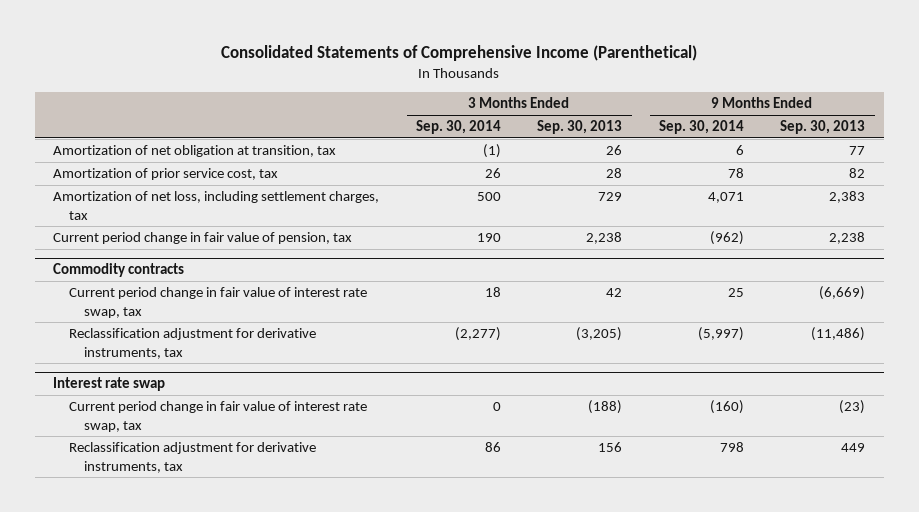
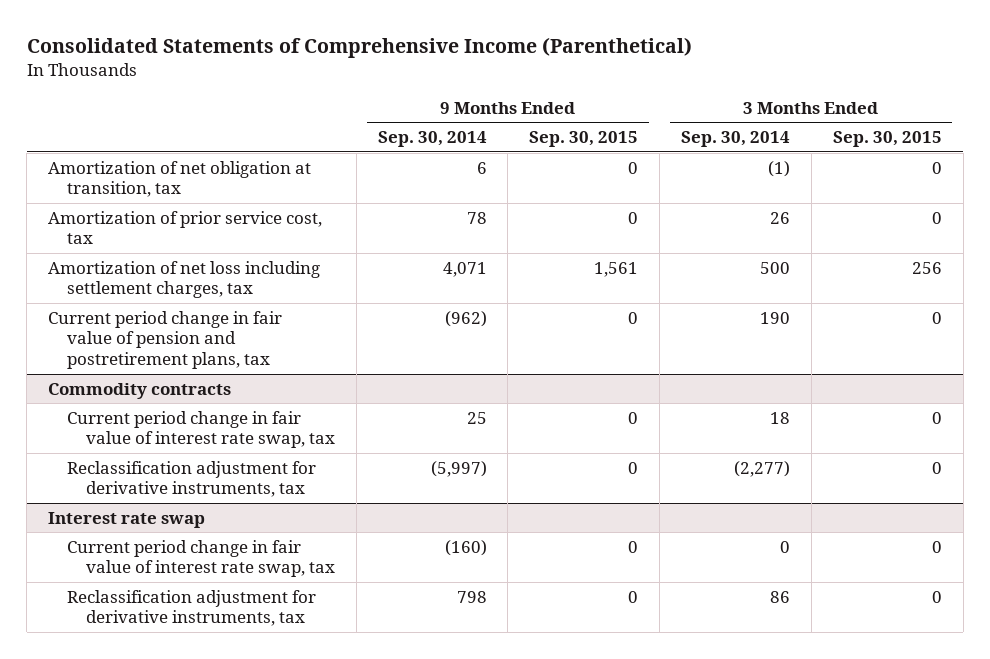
[537,120,623,135] Sep. 30, 2013 -> none
[780,120,866,135] Sep. 30, 2013 -> none
none -> [529,130,639,147] Sep. 30, 2015
none -> [832,130,942,147] Sep. 30, 2015
[53,191,380,220] Amortization of net loss, including settlement charges, tax -> [47,260,320,299] Amortization of net loss including settlement charges, tax
[53,232,353,245] Current period change in fair value of pension, tax -> [47,310,282,369] Current period change in fair value of pension and postretirement plans, tax

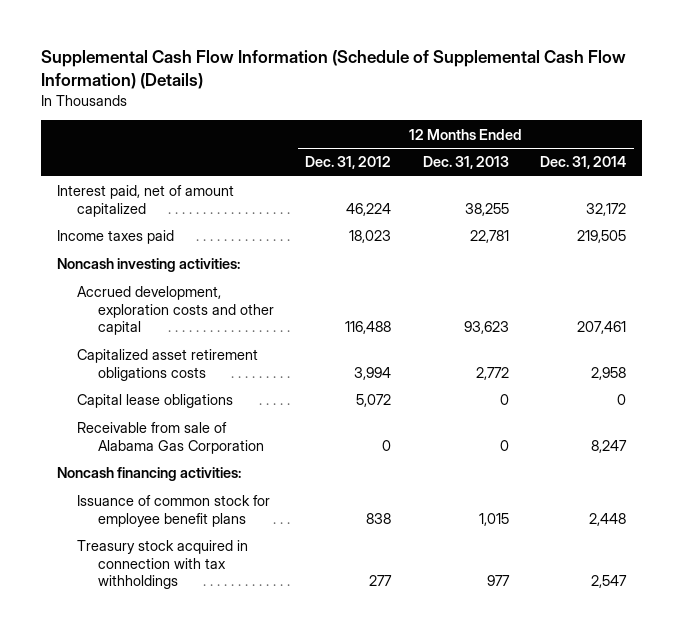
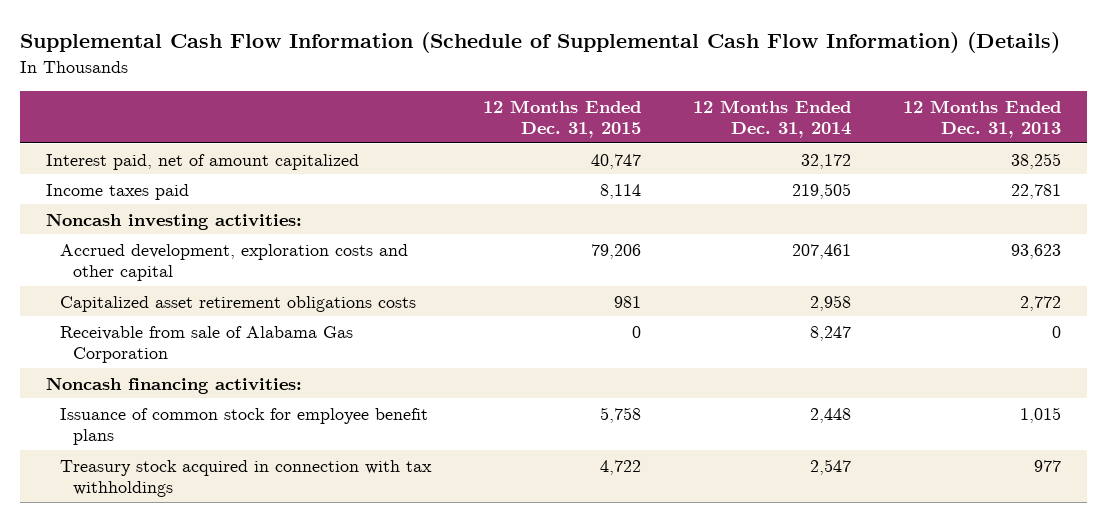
[305,156,392,170] Dec. 31, 2012 -> none
none -> [482,99,641,138] 12 Months Ended Dec. 31, 2015
[77,394,234,409] Capital lease obligations -> none

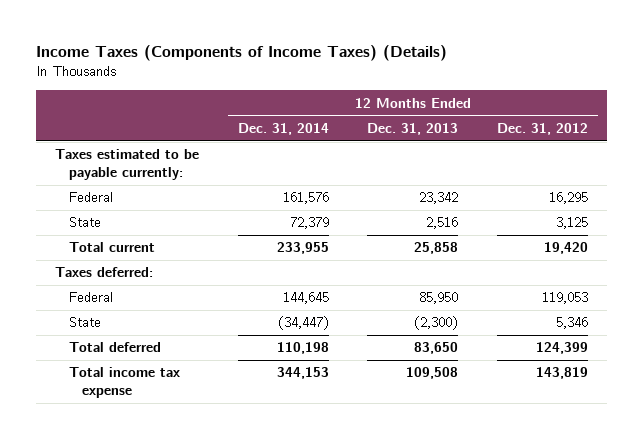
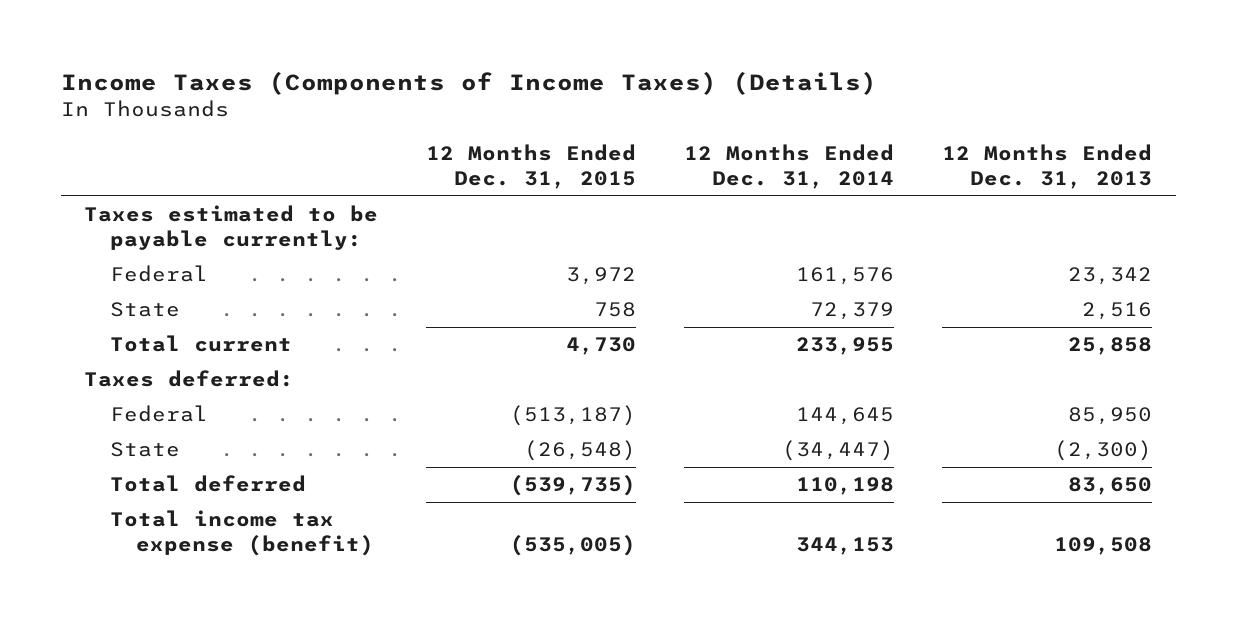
[496,123,588,136] Dec. 31, 2012 -> none
none -> [426,144,637,189] 12 Months Ended Dec. 31, 2015
[68,367,180,398] Total income tax expense -> [110,510,374,557] Total income tax expense (benefit)

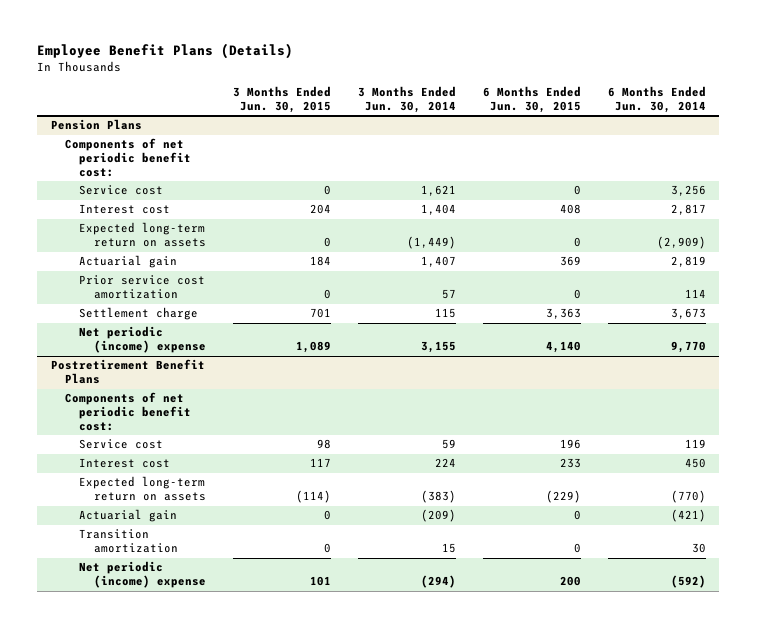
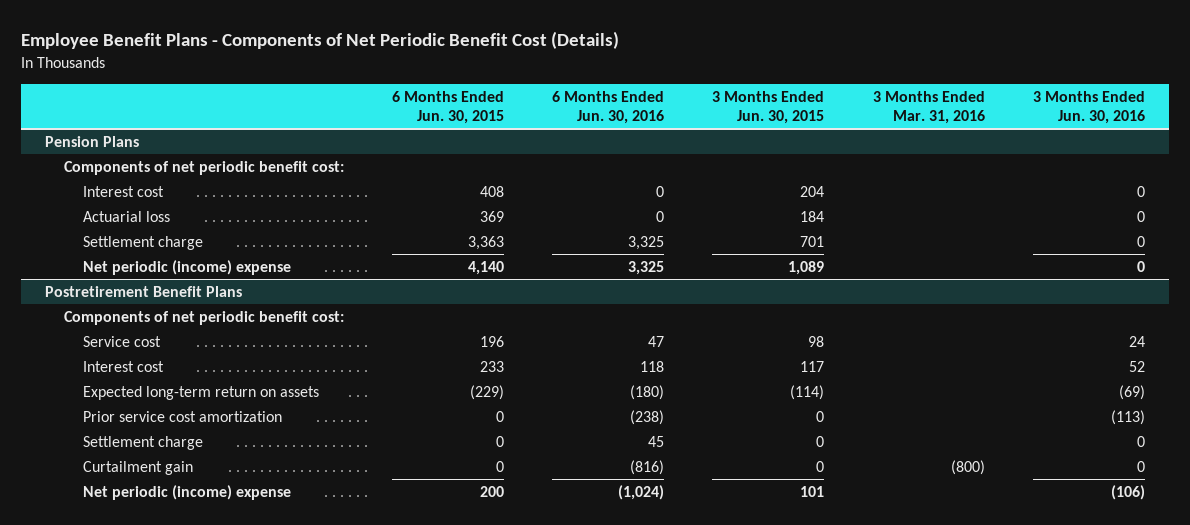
[37,43,294,60] Employee Benefit Plans (Details) -> [21,31,620,50] Employee Benefit Plans - Components of Net Periodic Benefit Cost (Details)
[357,86,456,114] 3 Months Ended Jun. 30, 2014 -> none
[607,86,706,114] 6 Months Ended Jun. 30, 2014 -> none
none -> [552,91,665,124] 6 Months Ended Jun. 30, 2016
none -> [872,91,985,124] 3 Months Ended Mar. 31, 2016
none -> [1032,91,1145,124] 3 Months Ended Jun. 30, 2016
[79,185,164,196] Service cost -> none
[79,222,206,248] Expected long-term return on assets -> none
[79,275,206,300] Prior service cost amortization -> none
[79,255,178,269] Actuarial gain -> [82,210,170,222] Actuarial loss
[79,509,178,523] Actuarial gain -> none
[79,529,178,554] Transition amortization -> none
none -> [82,410,282,422] Prior service cost amortization
none -> [82,435,203,450] Settlement charge
none -> [82,460,193,475] Curtailment gain

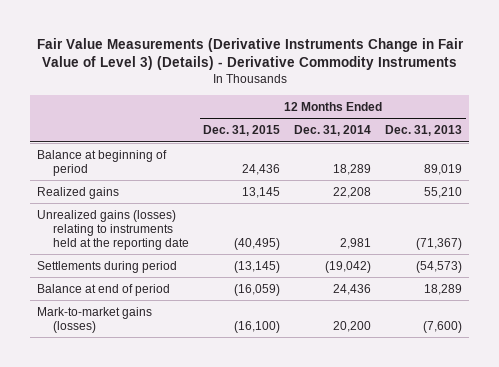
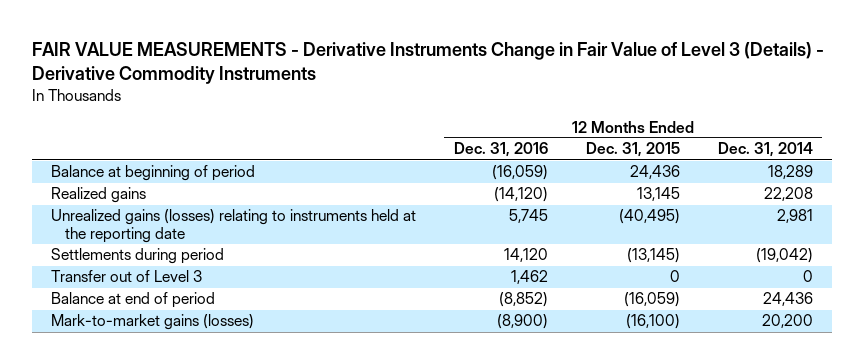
[36,37,464,71] Fair Value Measurements (Derivative Instruments Change in Fair Value of Level 3) (Details) - Derivative Commodity Instruments -> [31,41,824,84] FAIR VALUE MEASUREMENTS - Derivative Instruments Change in Fair Value of Level 3 (Details) - Derivative Commodity Instruments
[385,125,463,137] Dec. 31, 2013 -> none
none -> [453,142,548,158] Dec. 31, 2016
none -> [50,270,202,283] Transfer out of Level 3

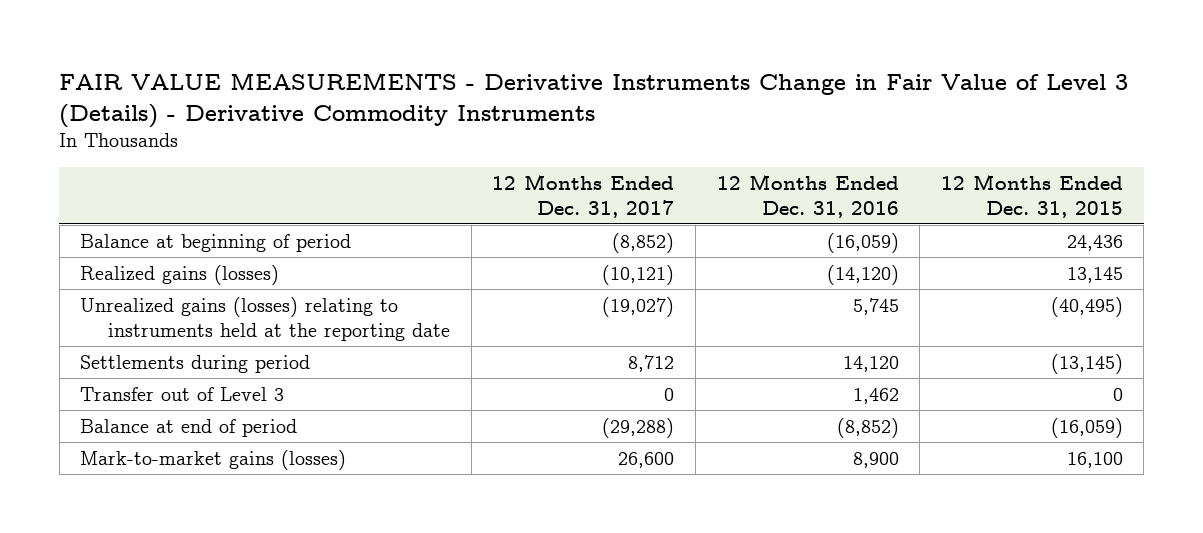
[717,142,813,158] Dec. 31, 2014 -> none
none -> [492,173,675,218] 12 Months Ended Dec. 31, 2017
[50,187,146,204] Realized gains -> [80,264,280,285] Realized gains (losses)
[496,314,548,330] (8,900) -> [852,451,899,468] 8,900
[625,314,680,330] (16,100) -> [1066,451,1123,468] 16,100

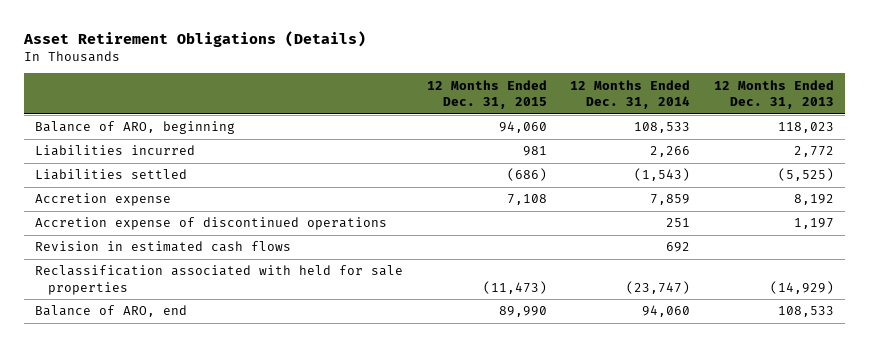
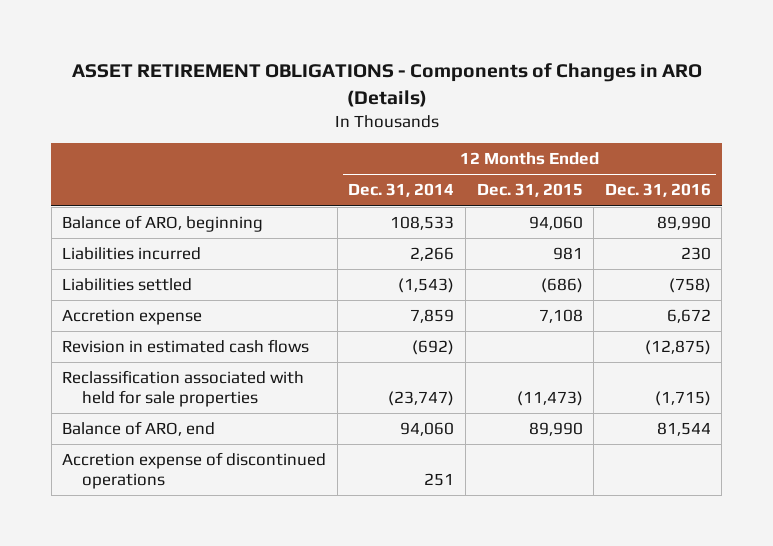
[22,30,366,47] Asset Retirement Obligations (Details) -> [71,63,702,107] ASSET RETIREMENT OBLIGATIONS - Components of Changes in ARO (Details)
[713,79,834,110] 12 Months Ended Dec. 31, 2013 -> none
none -> [604,183,711,198] Dec. 31, 2016
[666,242,691,253] 692 -> [412,340,455,356] (692)
[35,217,388,231] Accretion expense of discontinued operations -> [62,452,327,490] Accretion expense of discontinued operations

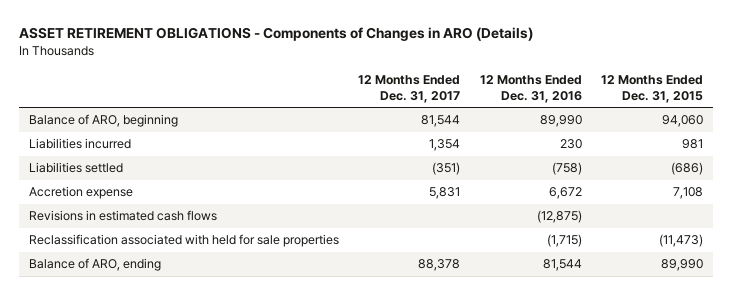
[348,183,455,198] Dec. 31, 2014 -> none
none -> [358,74,461,103] 12 Months Ended Dec. 31, 2017
[62,339,310,354] Revision in estimated cash flows -> [28,210,217,222] Revisions in estimated cash flows
[62,452,327,490] Accretion expense of discontinued operations -> none
[62,421,216,437] Balance of ARO, end -> [28,258,161,272] Balance of ARO, ending

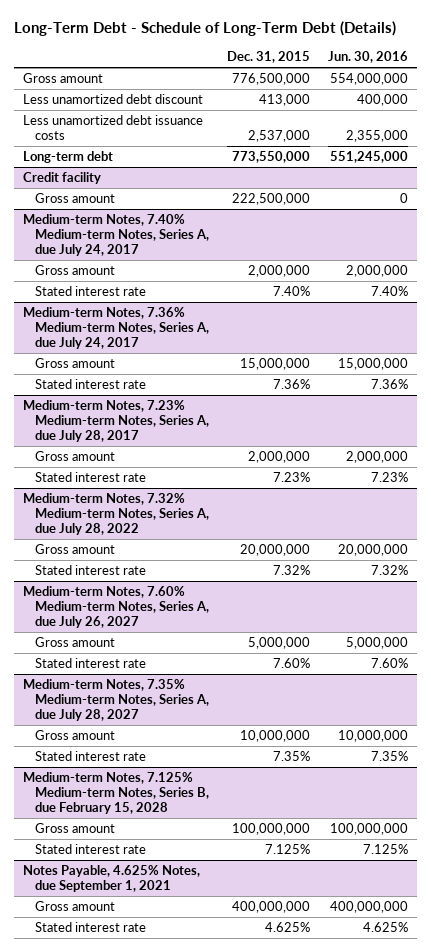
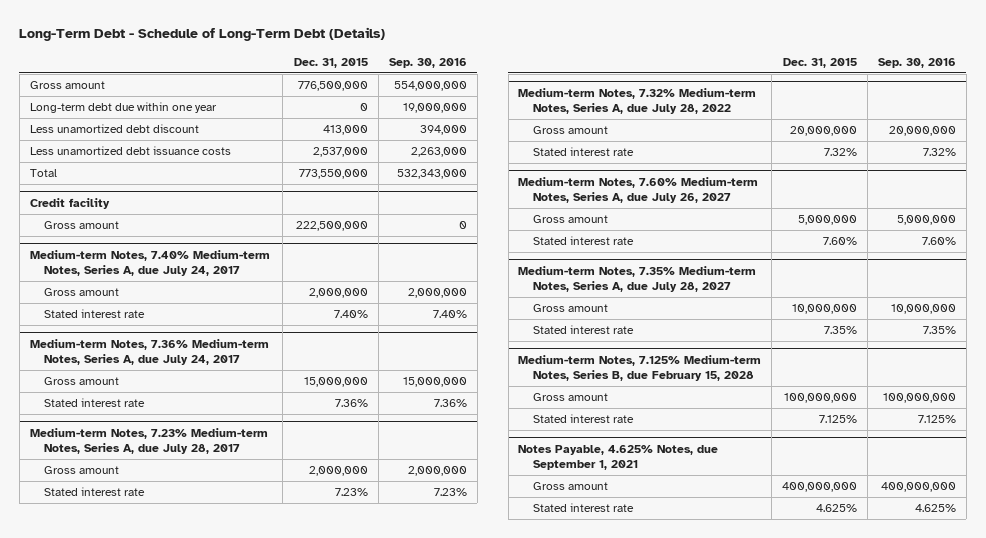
[327,51,408,64] Jun. 30, 2016 -> none
none -> [389,57,468,68] Sep. 30, 2016
none -> [29,102,217,114] Long-term debt due within one year
[22,151,113,164] Long-term debt -> [29,169,57,178] Total

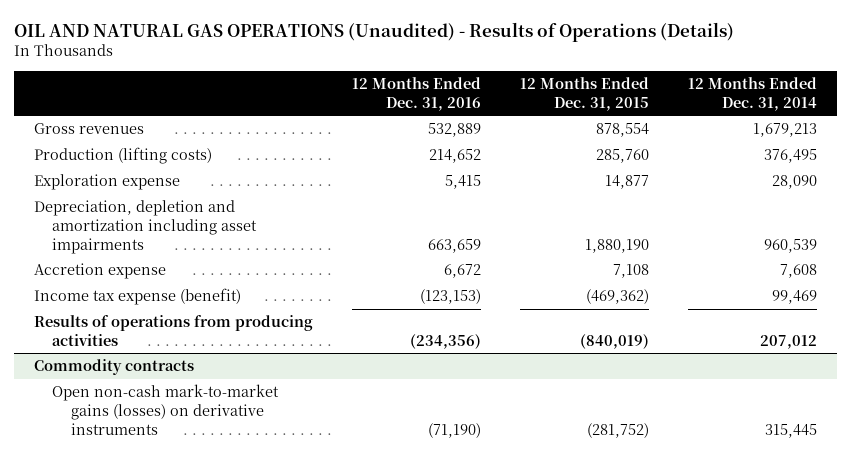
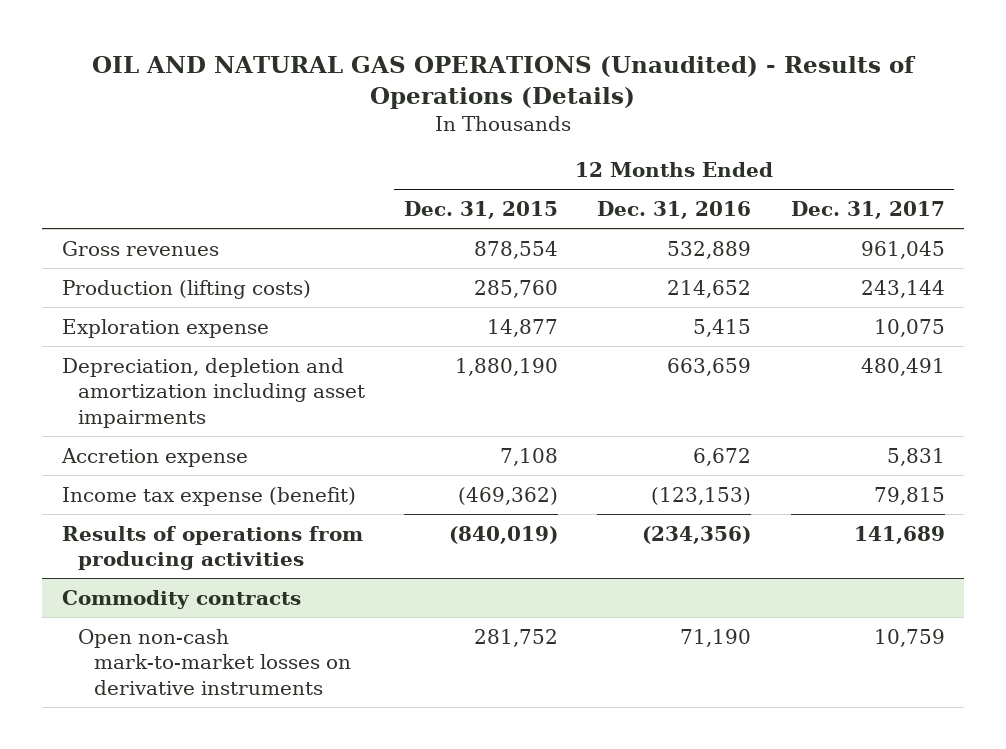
[687,77,817,111] 12 Months Ended Dec. 31, 2014 -> none
none -> [790,201,945,220] Dec. 31, 2017
[52,384,280,435] Open non-cash mark-to-market gains (losses) on derivative instruments -> [77,628,351,695] Open non-cash mark-to-market losses on derivative instruments
[427,422,481,438] (71,190) -> [680,628,752,647] 71,190
[586,422,649,438] (281,752) -> [473,628,558,647] 281,752

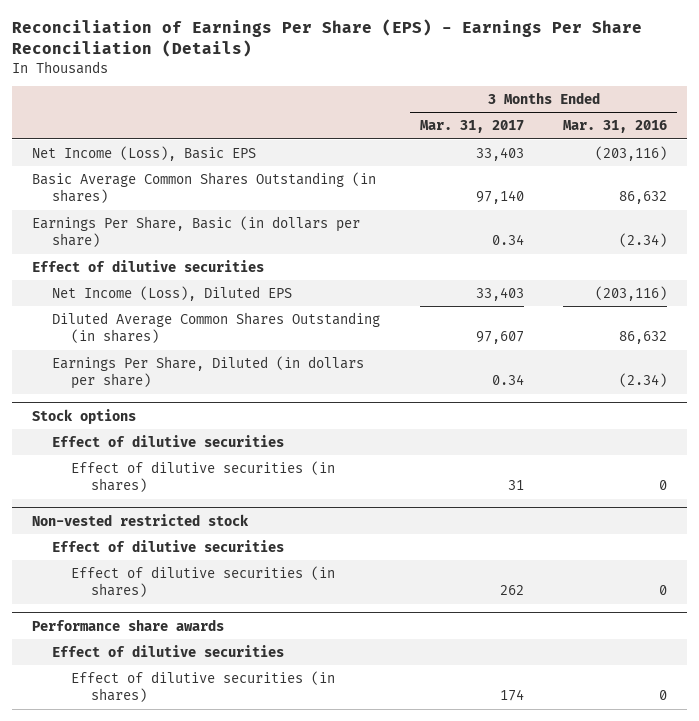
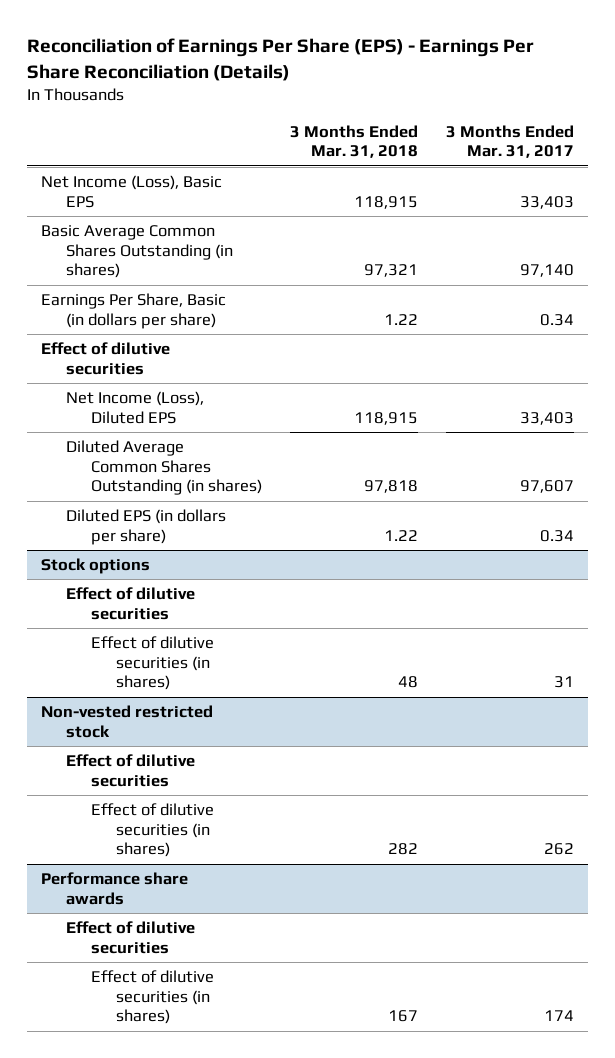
[563,120,668,134] Mar. 31, 2016 -> none
none -> [289,124,418,159] 3 Months Ended Mar. 31, 2018
[51,355,364,390] Earnings Per Share, Diluted (in dollars per share) -> [65,509,226,545] Diluted EPS (in dollars per share)

